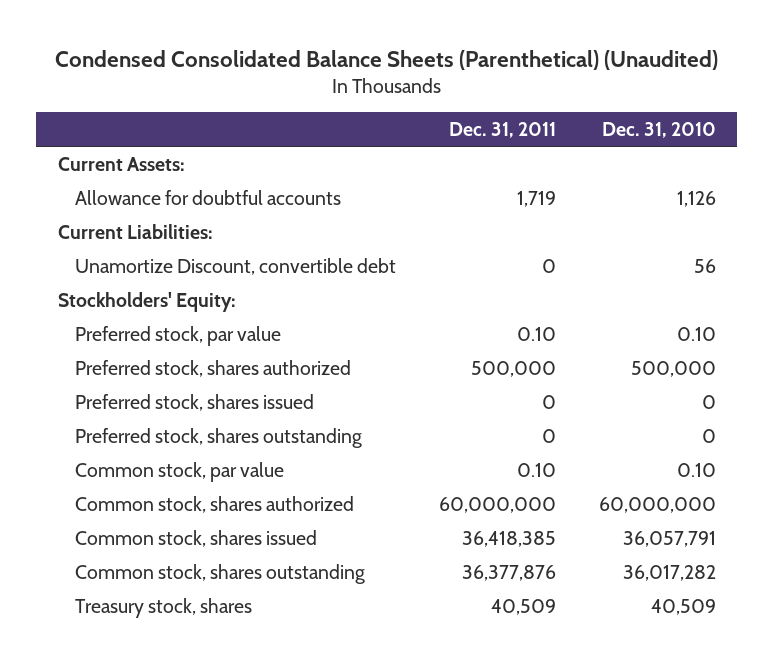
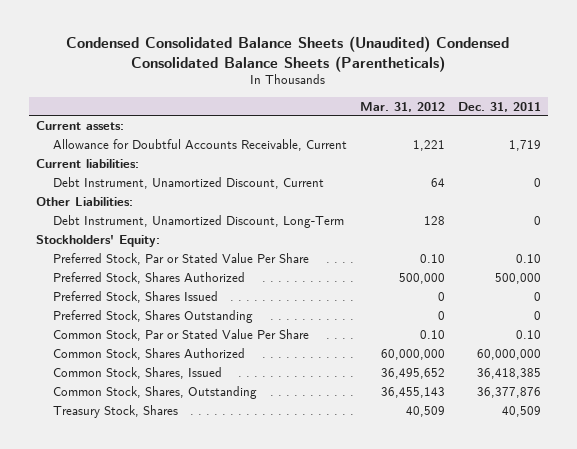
[54,49,718,70] Condensed Consolidated Balance Sheets (Parenthetical) (Unaudited) -> [66,36,510,72] Condensed Consolidated Balance Sheets (Unaudited) Condensed Consolidated Balance Sheets (Parentheticals)
[601,121,716,138] Dec. 31, 2010 -> none
none -> [360,101,446,112] Mar. 31, 2012
[57,156,185,171] Current Assets: -> [35,120,124,130] Current assets:
[75,189,342,205] Allowance for doubtful accounts -> [53,138,348,151] Allowance for Doubtful Accounts Receivable, Current
[57,223,213,239] Current Liabilities: -> [35,158,139,168] Current liabilities:
none -> [53,176,325,189] Debt Instrument, Unamortized Discount, Current
none -> [35,196,133,206] Other Liabilities:
[75,257,397,275] Unamortize Discount, convertible debt -> [53,214,345,228] Debt Instrument, Unamortized Discount, Long-Term
[75,325,282,346] Preferred stock, par value -> [53,252,310,265] Preferred Stock, Par or Stated Value Per Share
[75,359,352,377] Preferred stock, shares authorized -> [53,271,246,284] Preferred Stock, Shares Authorized
[75,393,315,411] Preferred stock, shares issued -> [53,290,219,303] Preferred Stock, Shares Issued
[75,427,363,448] Preferred stock, shares outstanding -> [53,309,254,323] Preferred Stock, Shares Outstanding
[75,461,285,482] Common stock, par value -> [53,328,310,341] Common Stock, Par or Stated Value Per Share
[75,495,355,513] Common stock, shares authorized -> [53,347,246,360] Common Stock, Shares Authorized
[75,529,318,547] Common stock, shares issued -> [53,366,223,379] Common Stock, Shares, Issued
[75,563,366,584] Common stock, shares outstanding -> [53,385,258,399] Common Stock, Shares, Outstanding
[75,597,253,618] Treasury stock, shares -> [53,404,179,418] Treasury Stock, Shares

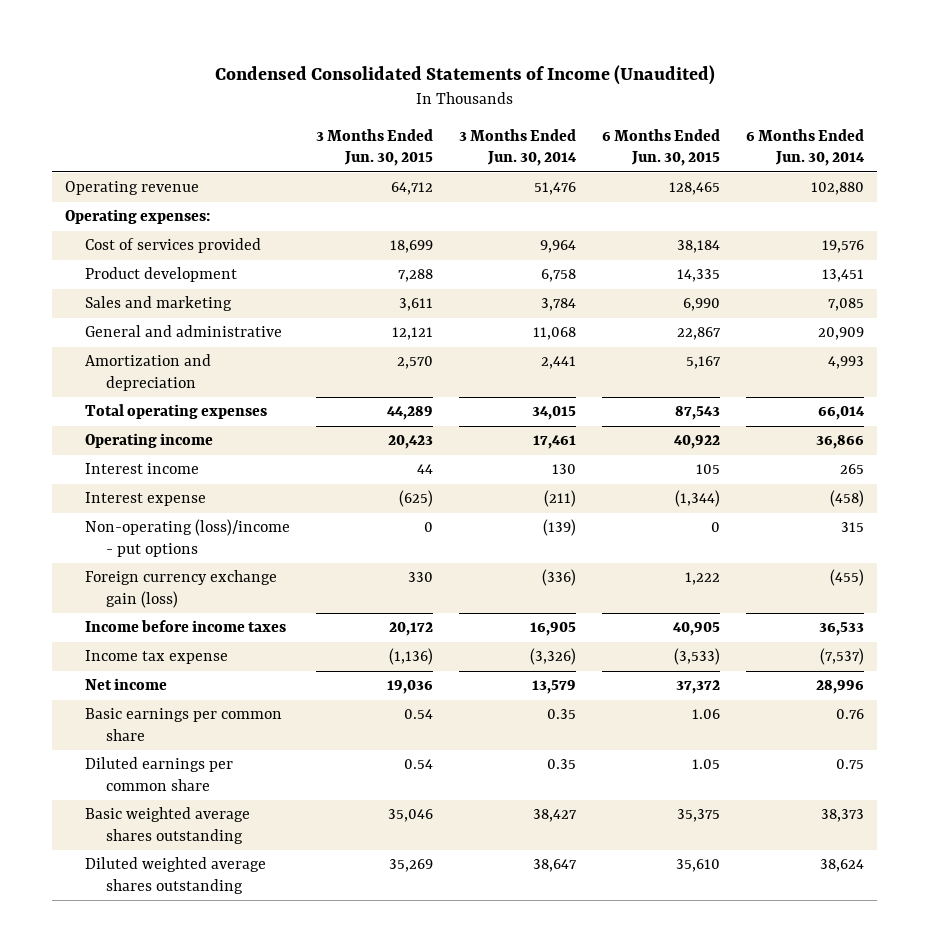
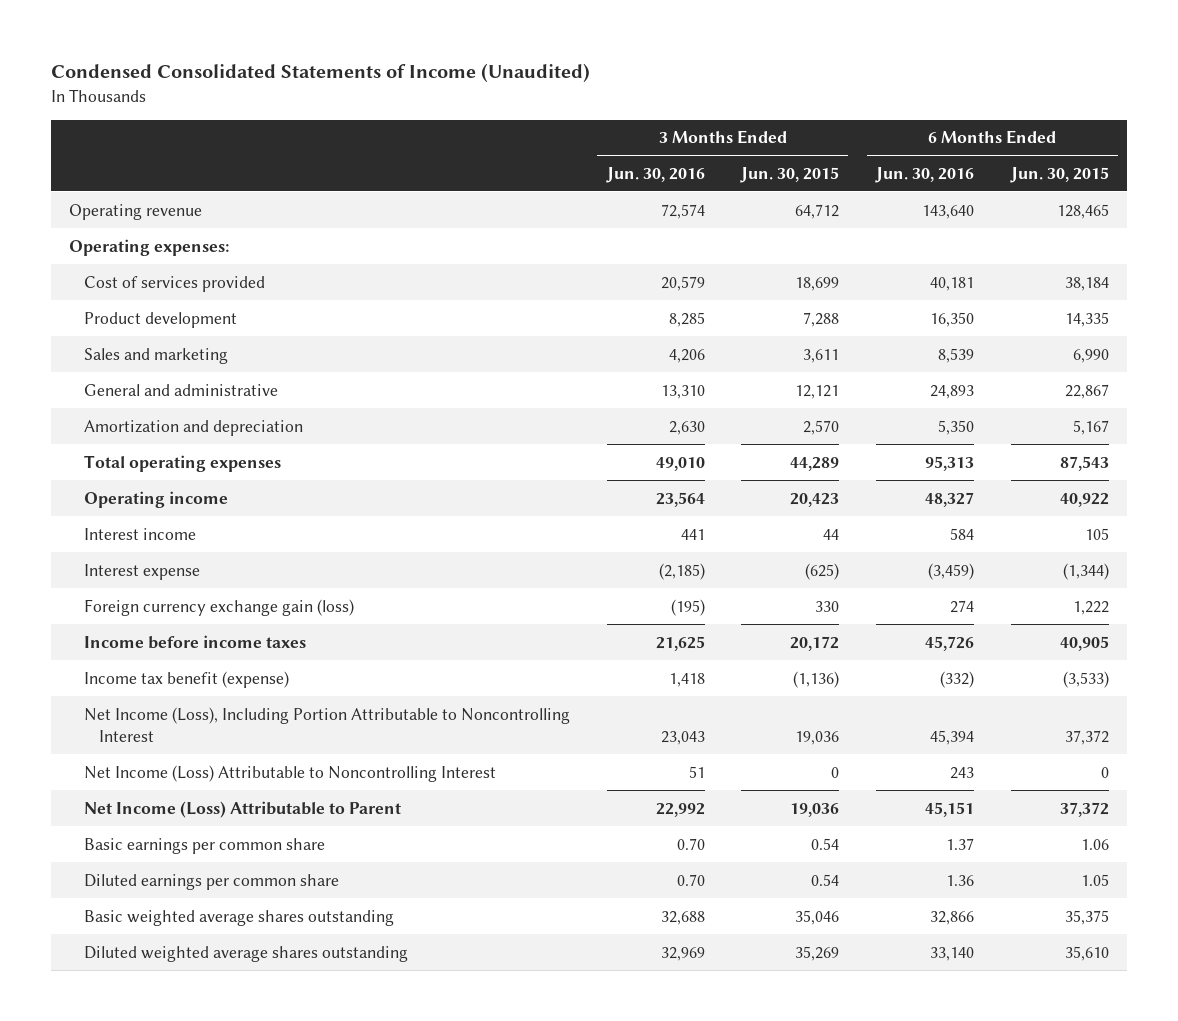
[459,129,578,167] 3 Months Ended Jun. 30, 2014 -> none
[746,129,866,167] 6 Months Ended Jun. 30, 2014 -> none
none -> [605,166,705,183] Jun. 30, 2016
none -> [874,166,974,183] Jun. 30, 2016
[85,519,291,557] Non-operating (loss)/income - put options -> none
[85,650,229,665] Income tax expense -> [83,670,289,688] Income tax benefit (expense)
none -> [83,706,570,742] Net Income (Loss), Including Portion Attributable to Noncontrolling Interest
none -> [83,764,496,782] Net Income (Loss) Attributable to Noncontrolling Interest
[85,678,168,691] Net income -> [83,800,401,818] Net Income (Loss) Attributable to Parent

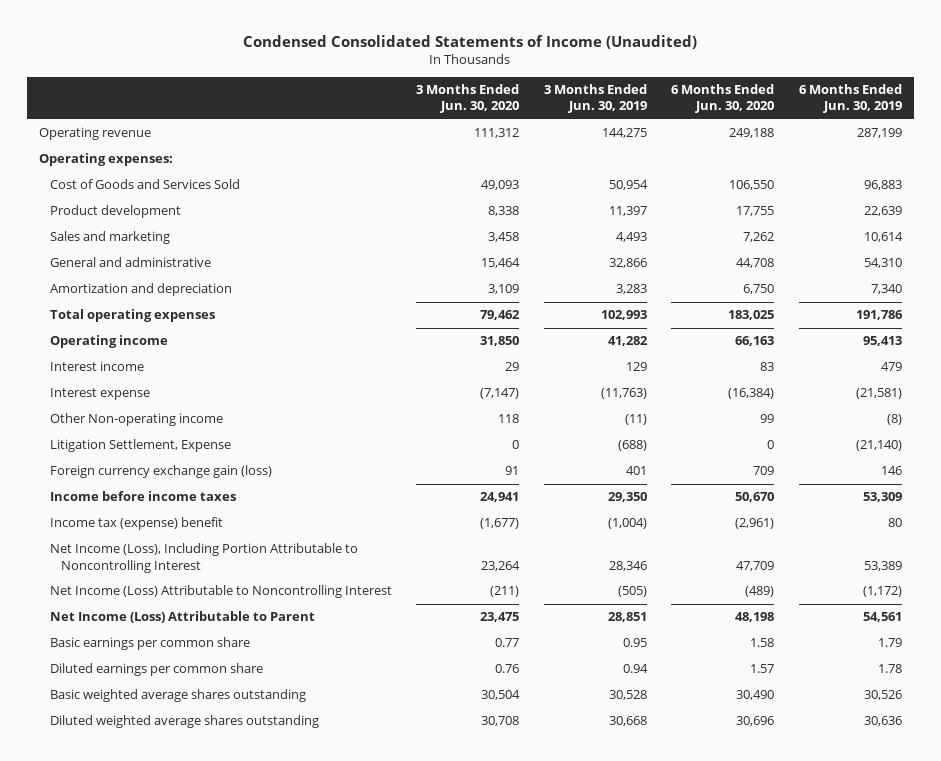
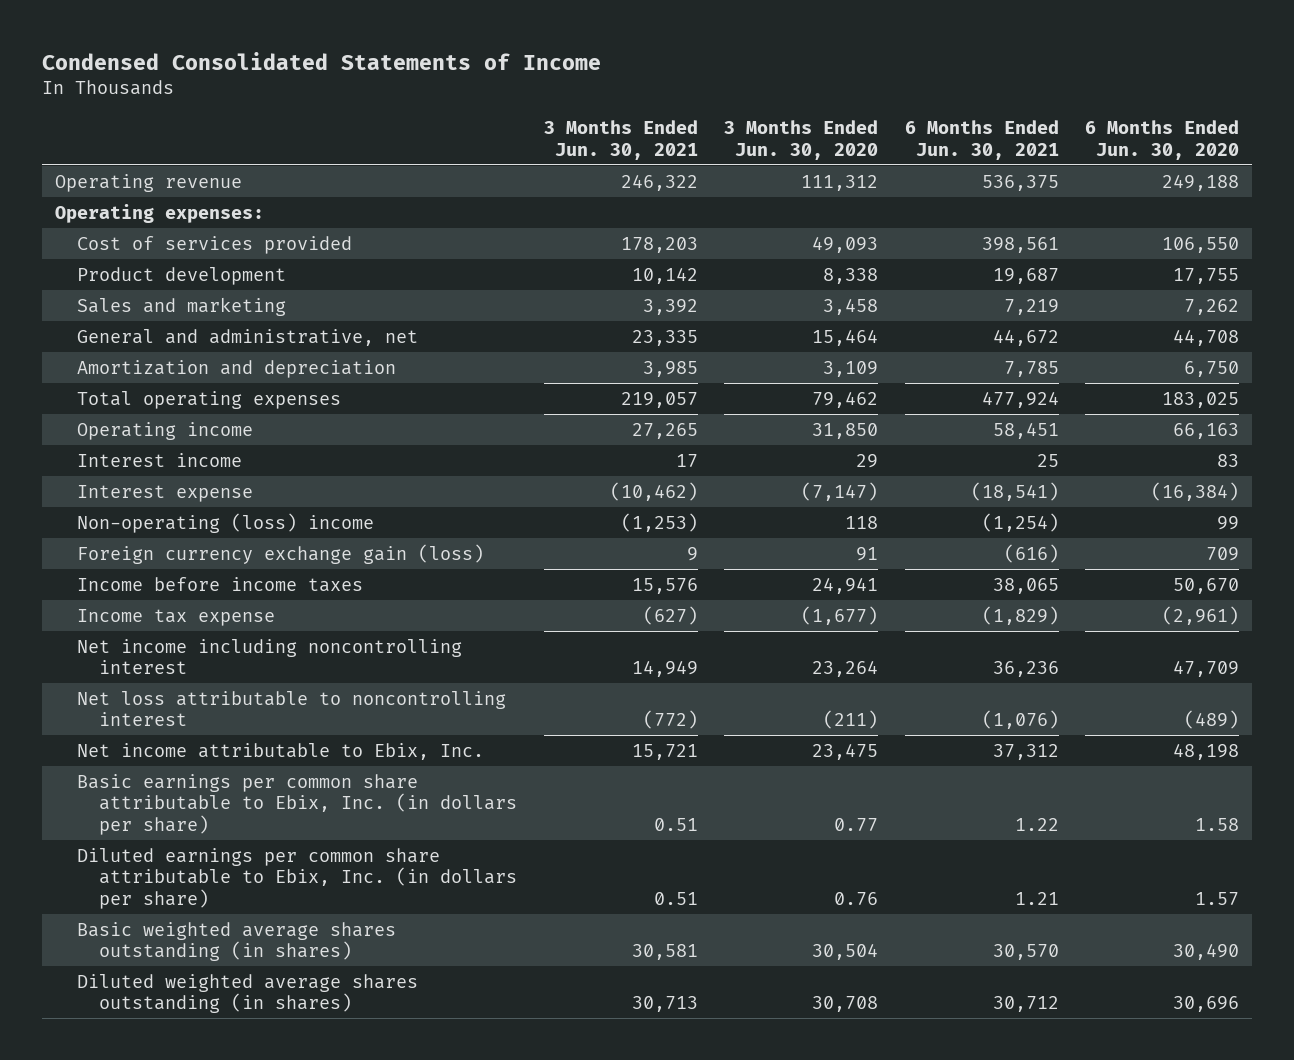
[243,34,698,49] Condensed Consolidated Statements of Income (Unaudited) -> [41,51,601,70] Condensed Consolidated Statements of Income
[543,83,647,114] 3 Months Ended Jun. 30, 2019 -> none
[798,83,902,114] 6 Months Ended Jun. 30, 2019 -> none
none -> [543,120,698,160] 3 Months Ended Jun. 30, 2021
none -> [904,120,1059,160] 6 Months Ended Jun. 30, 2021
[49,179,240,190] Cost of Goods and Services Sold -> [76,235,352,254] Cost of services provided
[49,257,211,268] General and administrative -> [76,328,418,346] General and administrative, net
[49,439,231,453] Litigation Settlement, Expense -> none
[49,413,223,427] Other Non-operating income -> [76,512,374,533] Non-operating (loss) income
[49,517,223,531] Income tax (expense) benefit -> [76,608,275,626] Income tax expense
[49,543,358,573] Net Income (Loss), Including Portion Attributable to Noncontrolling Interest -> [76,638,462,675] Net income including noncontrolling interest
[49,585,392,599] Net Income (Loss) Attributable to Noncontrolling Interest -> [76,690,506,727] Net loss attributable to noncontrolling interest
[49,611,315,624] Net Income (Loss) Attributable to Parent -> [76,742,484,760] Net income attributable to Ebix, Inc.
[49,637,250,651] Basic earnings per common share -> [76,773,518,836] Basic earnings per common share attributable to Ebix, Inc. (in dollars per share)
[49,663,263,677] Diluted earnings per common share -> [76,847,518,910] Diluted earnings per common share attributable to Ebix, Inc. (in dollars per share)
[49,689,306,703] Basic weighted average shares outstanding -> [76,921,396,962] Basic weighted average shares outstanding (in shares)
[49,715,319,729] Diluted weighted average shares outstanding -> [76,973,418,1014] Diluted weighted average shares outstanding (in shares)

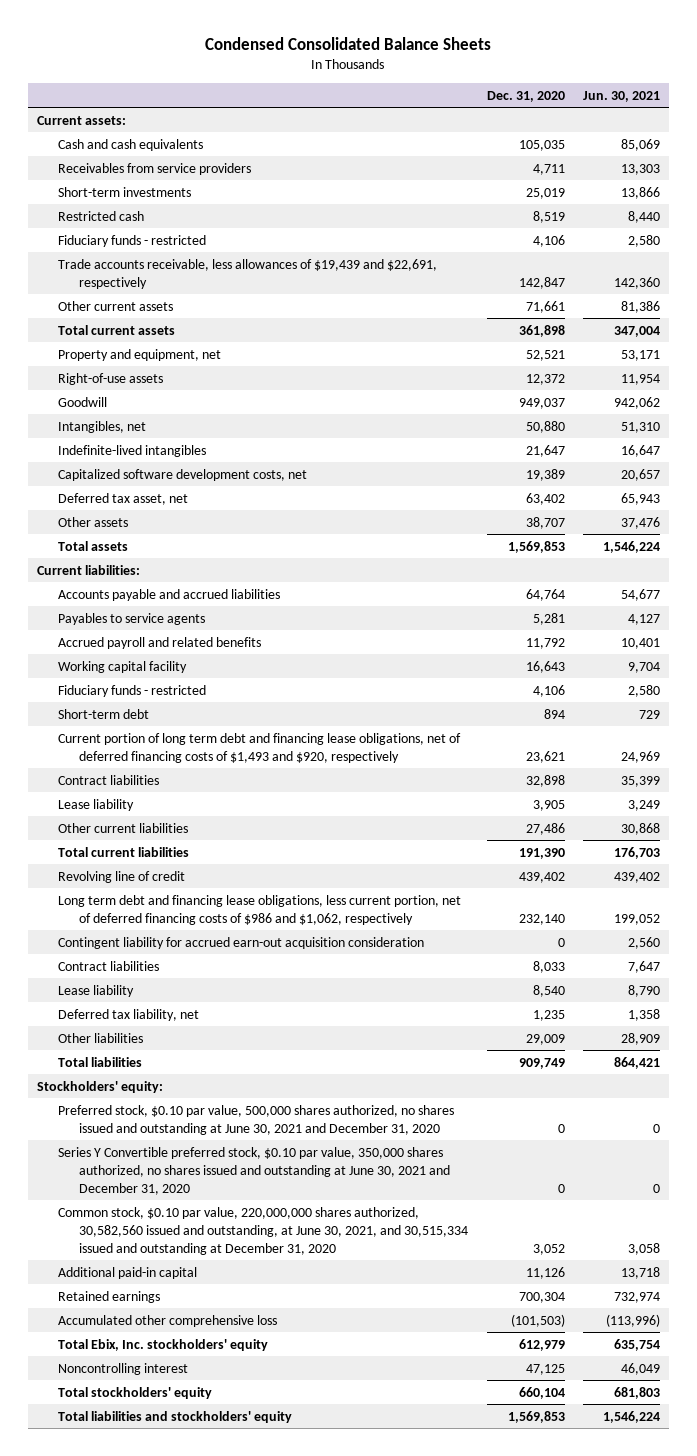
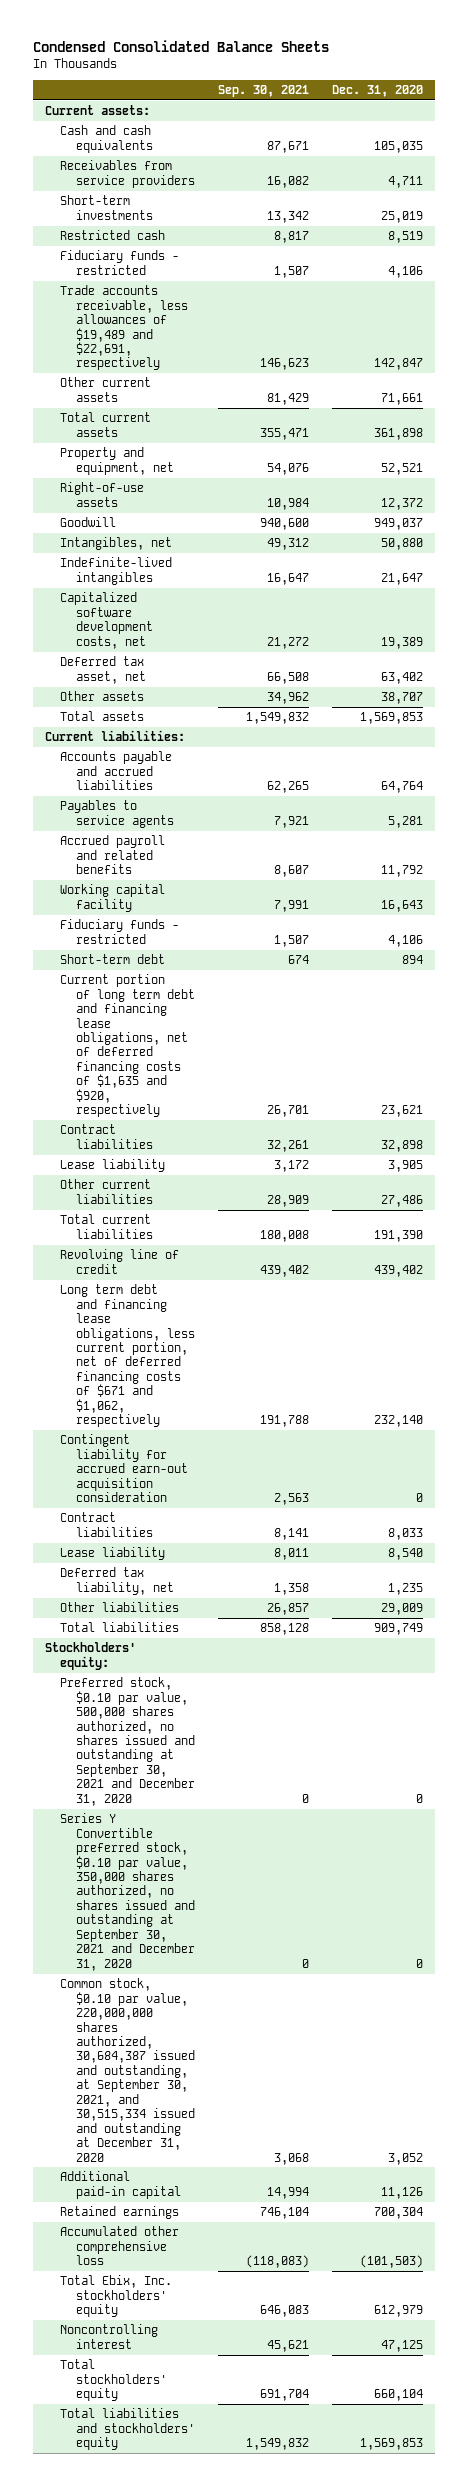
[582,90,660,102] Jun. 30, 2021 -> none
none -> [218,85,310,98] Sep. 30, 2021
[58,258,438,289] Trade accounts receivable, less allowances of $19,439 and $22,691, respectively -> [60,285,189,371] Trade accounts receivable, less allowances of $19,489 and $22,691, respectively
[58,732,462,763] Current portion of long term debt and financing lease obligations, net of deferred financing costs of $1,493 and $920, respectively -> [60,974,196,1118] Current portion of long term debt and financing lease obligations, net of deferred financing costs of $1,635 and $920, respectively
[58,894,462,925] Long term debt and financing lease obligations, less current portion, net of deferred financing costs of $986 and $1,062, respectively -> [60,1284,196,1428] Long term debt and financing lease obligations, less current portion, net of deferred financing costs of $671 and $1,062, respectively
[58,1104,455,1135] Preferred stock, $0.10 par value, 500,000 shares authorized, no shares issued and outstanding at June 30, 2021 and December 31, 2020 -> [60,1677,196,1806] Preferred stock, $0.10 par value, 500,000 shares authorized, no shares issued and outstanding at September 30, 2021 and December 31, 2020
[58,1146,451,1195] Series Y Convertible preferred stock, $0.10 par value, 350,000 shares authorized, no shares issued and outstanding at June 30, 2021 and December 31, 2020 -> [60,1813,196,1971] Series Y Convertible preferred stock, $0.10 par value, 350,000 shares authorized, no shares issued and outstanding at September 30, 2021 and December 31, 2020
[58,1206,469,1255] Common stock, $0.10 par value, 220,000,000 shares authorized, 30,582,560 issued and outstanding, at June 30, 2021, and 30,515,334 issued and outstanding at December 31, 2020 -> [60,1978,196,2162] Common stock, $0.10 par value, 220,000,000 shares authorized, 30,684,387 issued and outstanding, at September 30, 2021, and 30,515,334 issued and outstanding at December 31, 2020

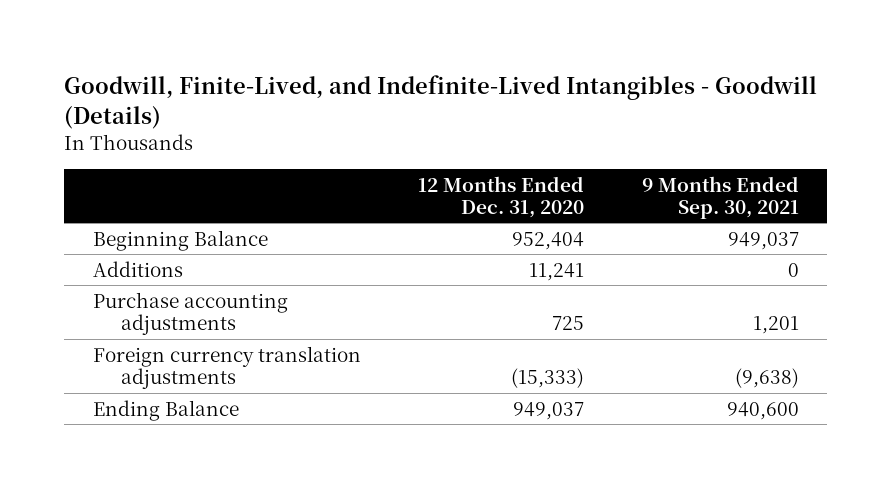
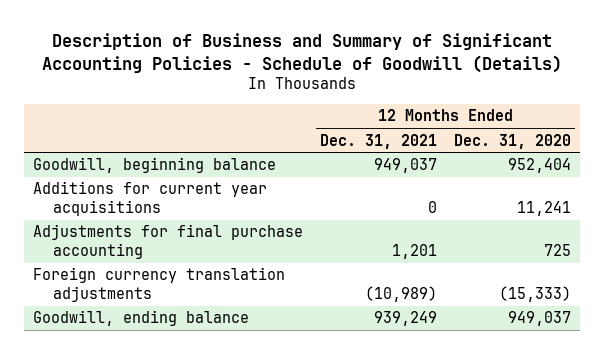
[64,75,818,129] Goodwill, Finite-Lived, and Indefinite-Lived Intangibles - Goodwill (Details) -> [41,32,562,73] Description of Business and Summary of Significant Accounting Policies - Schedule of Goodwill (Details)
[641,175,799,219] 9 Months Ended Sep. 30, 2021 -> none
none -> [319,133,437,149] Dec. 31, 2021
[92,229,268,251] Beginning Balance -> [32,157,276,174] Goodwill, beginning balance
[92,260,183,277] Additions -> [32,181,267,216] Additions for current year acquisitions
[92,291,288,335] Purchase accounting adjustments -> [32,224,303,259] Adjustments for final purchase accounting
[92,399,239,421] Ending Balance -> [32,310,249,327] Goodwill, ending balance

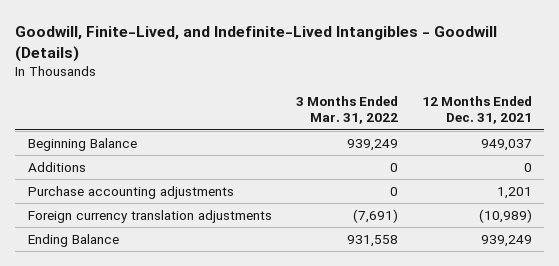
[41,32,562,73] Description of Business and Summary of Significant Accounting Policies - Schedule of Goodwill (Details) -> [15,25,498,62] Goodwill, Finite-Lived, and Indefinite-Lived Intangibles - Goodwill (Details)
[454,133,572,149] Dec. 31, 2020 -> none
none -> [295,96,398,125] 3 Months Ended Mar. 31, 2022
[32,157,276,174] Goodwill, beginning balance -> [27,137,137,151] Beginning Balance
[32,181,267,216] Additions for current year acquisitions -> [27,161,86,172] Additions
[32,224,303,259] Adjustments for final purchase accounting -> [27,185,234,199] Purchase accounting adjustments
[32,310,249,327] Goodwill, ending balance -> [27,233,119,247] Ending Balance

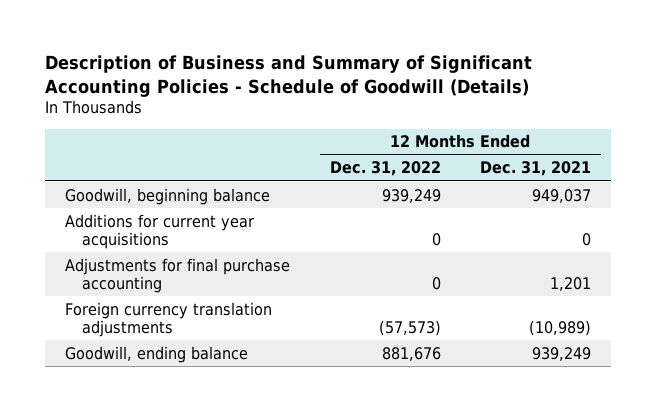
[15,25,498,62] Goodwill, Finite-Lived, and Indefinite-Lived Intangibles - Goodwill (Details) -> [45,55,533,97] Description of Business and Summary of Significant Accounting Policies - Schedule of Goodwill (Details)
[295,96,398,125] 3 Months Ended Mar. 31, 2022 -> none
none -> [329,161,441,177] Dec. 31, 2022
[27,137,137,151] Beginning Balance -> [65,187,271,205] Goodwill, beginning balance
[27,161,86,172] Additions -> [65,213,255,249] Additions for current year acquisitions
[27,185,234,199] Purchase accounting adjustments -> [65,257,291,293] Adjustments for final purchase accounting
[27,233,119,247] Ending Balance -> [65,345,249,363] Goodwill, ending balance

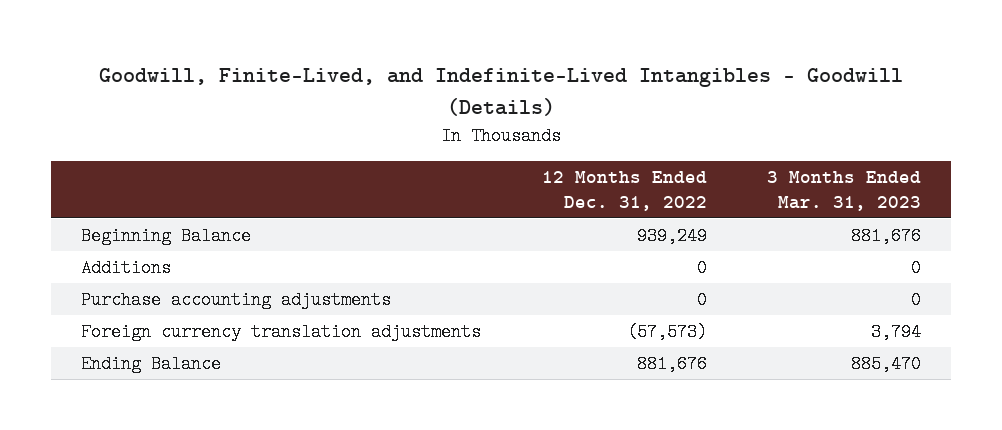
[45,55,533,97] Description of Business and Summary of Significant Accounting Policies - Schedule of Goodwill (Details) -> [99,68,904,116] Goodwill, Finite-Lived, and Indefinite-Lived Intangibles - Goodwill (Details)
[480,161,592,177] Dec. 31, 2021 -> none
none -> [766,170,921,212] 3 Months Ended Mar. 31, 2023
[65,187,271,205] Goodwill, beginning balance -> [81,227,252,246] Beginning Balance
[65,213,255,249] Additions for current year acquisitions -> [81,259,172,278] Additions
[65,257,291,293] Adjustments for final purchase accounting -> [81,291,392,310] Purchase accounting adjustments
[65,345,249,363] Goodwill, ending balance -> [81,355,222,374] Ending Balance

